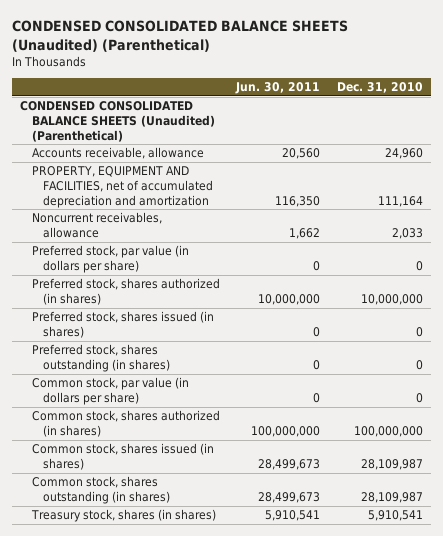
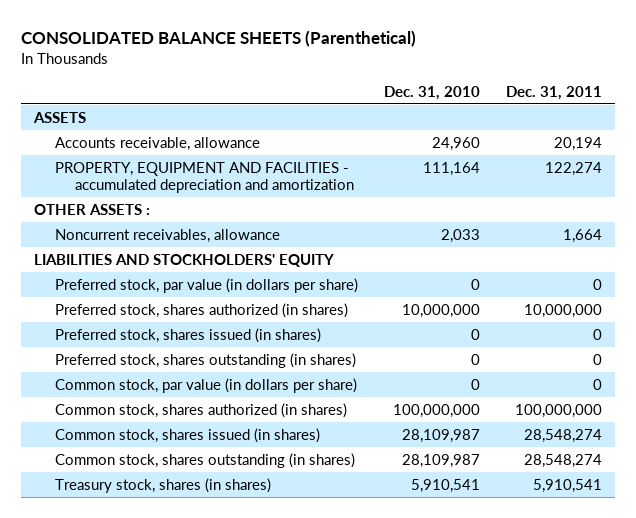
[12,19,349,52] CONDENSED CONSOLIDATED BALANCE SHEETS (Unaudited) (Parenthetical) -> [21,30,417,48] CONSOLIDATED BALANCE SHEETS (Parenthetical)
[235,82,321,95] Jun. 30, 2011 -> none
none -> [505,85,602,100] Dec. 31, 2011
[20,101,215,142] CONDENSED CONSOLIDATED BALANCE SHEETS (Unaudited) (Parenthetical) -> none
none -> [33,111,87,123] ASSETS
[31,166,213,208] PROPERTY, EQUIPMENT AND FACILITIES, net of accumulated depreciation and amortization -> [54,161,354,194] PROPERTY, EQUIPMENT AND FACILITIES - accumulated depreciation and amortization
none -> [34,203,151,215] OTHER ASSETS :
none -> [34,253,335,267] LIABILITIES AND STOCKHOLDERS' EQUITY

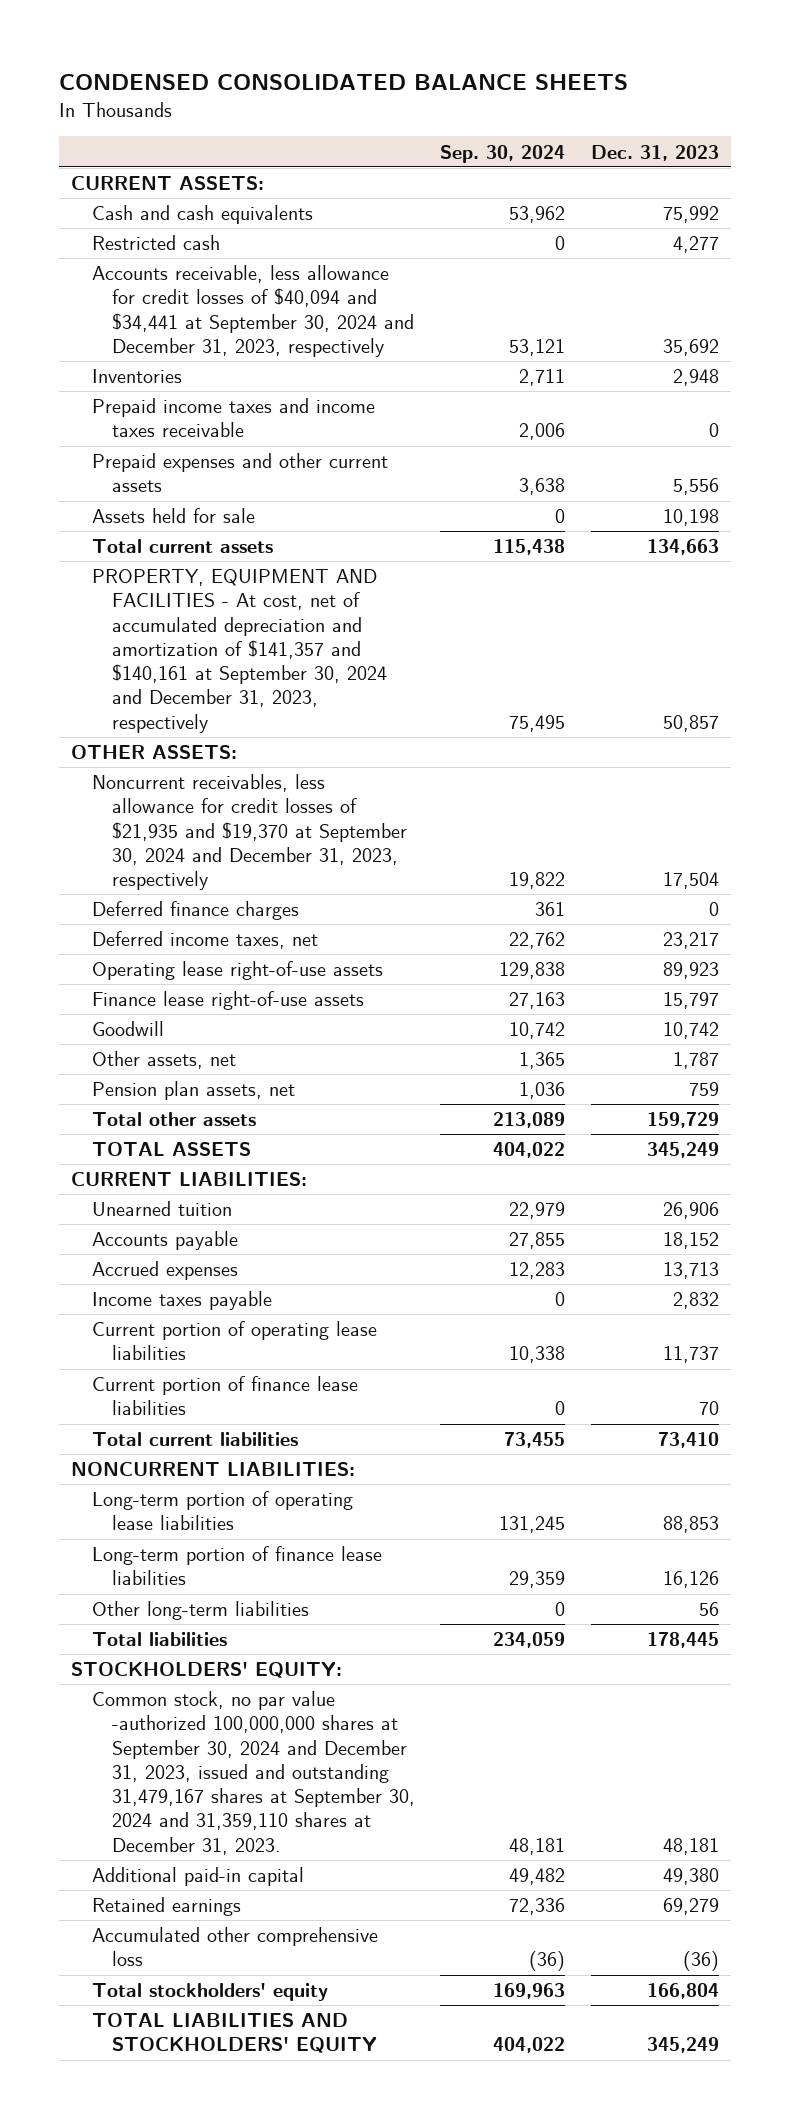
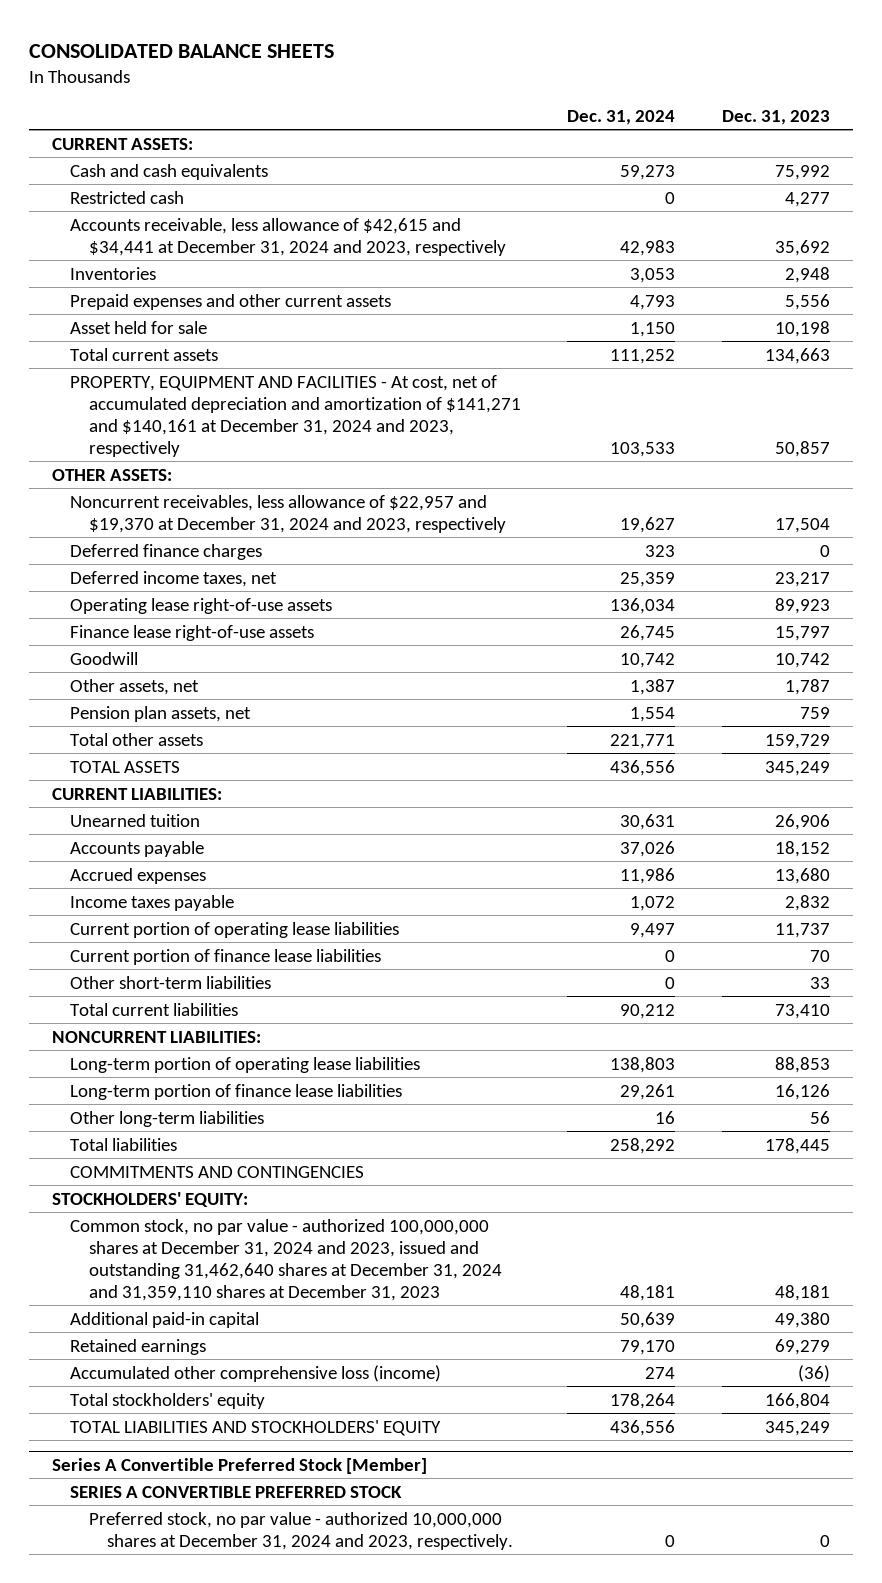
[58,73,628,90] CONDENSED CONSOLIDATED BALANCE SHEETS -> [28,44,334,59] CONSOLIDATED BALANCE SHEETS
[440,144,566,163] Sep. 30, 2024 -> none
none -> [567,109,676,125] Dec. 31, 2024
[91,265,415,357] Accounts receivable, less allowance for credit losses of $40,094 and $34,441 at September 30, 2024 and December 31, 2023, respectively -> [70,217,506,256] Accounts receivable, less allowance of $42,615 and $34,441 at December 31, 2024 and 2023, respectively
[91,398,375,438] Prepaid income taxes and income taxes receivable -> none
[91,508,255,524] Assets held for sale -> [70,320,208,334] Asset held for sale
[91,569,388,733] PROPERTY, EQUIPMENT AND FACILITIES - At cost, net of accumulated depreciation and amortization of $141,357 and $140,161 at September 30, 2024 and December 31, 2023, respectively -> [70,374,521,457] PROPERTY, EQUIPMENT AND FACILITIES - At cost, net of accumulated depreciation and amortization of $141,271 and $140,161 at December 31, 2024 and 2023, respectively
[91,774,408,891] Noncurrent receivables, less allowance for credit losses of $21,935 and $19,370 at September 30, 2024 and December 31, 2023, respectively -> [70,494,506,533] Noncurrent receivables, less allowance of $22,957 and $19,370 at December 31, 2024 and 2023, respectively
[662,1262,719,1280] 13,713 -> [775,867,831,884] 13,680
none -> [70,975,272,989] Other short-term liabilities
none -> [70,1165,365,1178] COMMITMENTS AND CONTINGENCIES
[91,1691,416,1855] Common stock, no par value -authorized 100,000,000 shares at September 30, 2024 and December 31, 2023, issued and outstanding 31,479,167 shares at September 30, 2024 and 31,359,110 shares at December 31, 2023. -> [70,1218,502,1301] Common stock, no par value - authorized 100,000,000 shares at December 31, 2024 and 2023, issued and outstanding 31,462,640 shares at December 31, 2024 and 31,359,110 shares at December 31, 2023
[91,1927,378,1967] Accumulated other comprehensive loss -> [70,1364,442,1382] Accumulated other comprehensive loss (income)
none -> [52,1457,428,1474] Series A Convertible Preferred Stock [Member]
none -> [70,1485,403,1498] SERIES A CONVERTIBLE PREFERRED STOCK
none -> [88,1511,513,1550] Preferred stock, no par value - authorized 10,000,000 shares at December 31, 2024 and 2023, respectively.

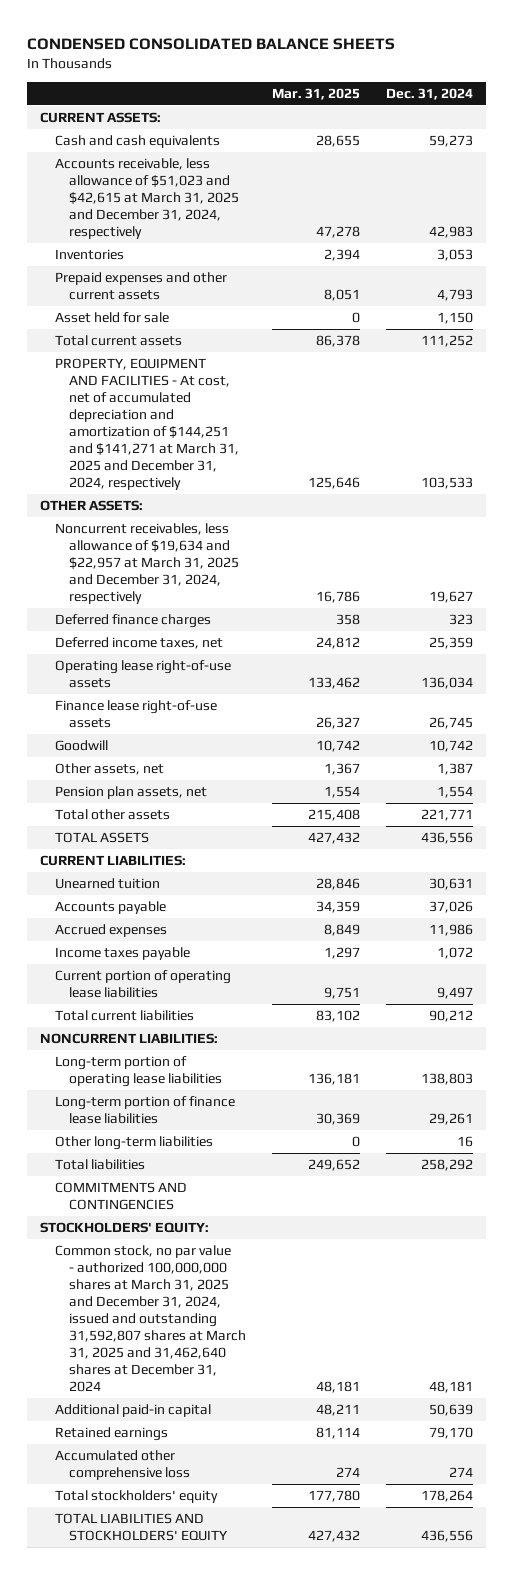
[28,44,334,59] CONSOLIDATED BALANCE SHEETS -> [26,37,395,50] CONDENSED CONSOLIDATED BALANCE SHEETS
[722,109,831,125] Dec. 31, 2023 -> none
none -> [272,87,361,100] Mar. 31, 2025
[70,190,185,204] Restricted cash -> none
[70,217,506,256] Accounts receivable, less allowance of $42,615 and $34,441 at December 31, 2024 and 2023, respectively -> [54,158,240,239] Accounts receivable, less allowance of $51,023 and $42,615 at March 31, 2025 and December 31, 2024, respectively
[70,374,521,457] PROPERTY, EQUIPMENT AND FACILITIES - At cost, net of accumulated depreciation and amortization of $141,271 and $140,161 at December 31, 2024 and 2023, respectively -> [54,358,240,490] PROPERTY, EQUIPMENT AND FACILITIES - At cost, net of accumulated depreciation and amortization of $144,251 and $141,271 at March 31, 2025 and December 31, 2024, respectively
[70,494,506,533] Noncurrent receivables, less allowance of $22,957 and $19,370 at December 31, 2024 and 2023, respectively -> [54,523,240,604] Noncurrent receivables, less allowance of $19,634 and $22,957 at March 31, 2025 and December 31, 2024, respectively
[70,948,382,965] Current portion of finance lease liabilities -> none
[70,975,272,989] Other short-term liabilities -> none
[70,1218,502,1301] Common stock, no par value - authorized 100,000,000 shares at December 31, 2024 and 2023, issued and outstanding 31,462,640 shares at December 31, 2024 and 31,359,110 shares at December 31, 2023 -> [54,1245,247,1392] Common stock, no par value - authorized 100,000,000 shares at March 31, 2025 and December 31, 2024, issued and outstanding 31,592,807 shares at March 31, 2025 and 31,462,640 shares at December 31, 2024
[70,1364,442,1382] Accumulated other comprehensive loss (income) -> [54,1450,191,1481] Accumulated other comprehensive loss
[52,1457,428,1474] Series A Convertible Preferred Stock [Member] -> none
[70,1485,403,1498] SERIES A CONVERTIBLE PREFERRED STOCK -> none
[88,1511,513,1550] Preferred stock, no par value - authorized 10,000,000 shares at December 31, 2024 and 2023, respectively. -> none

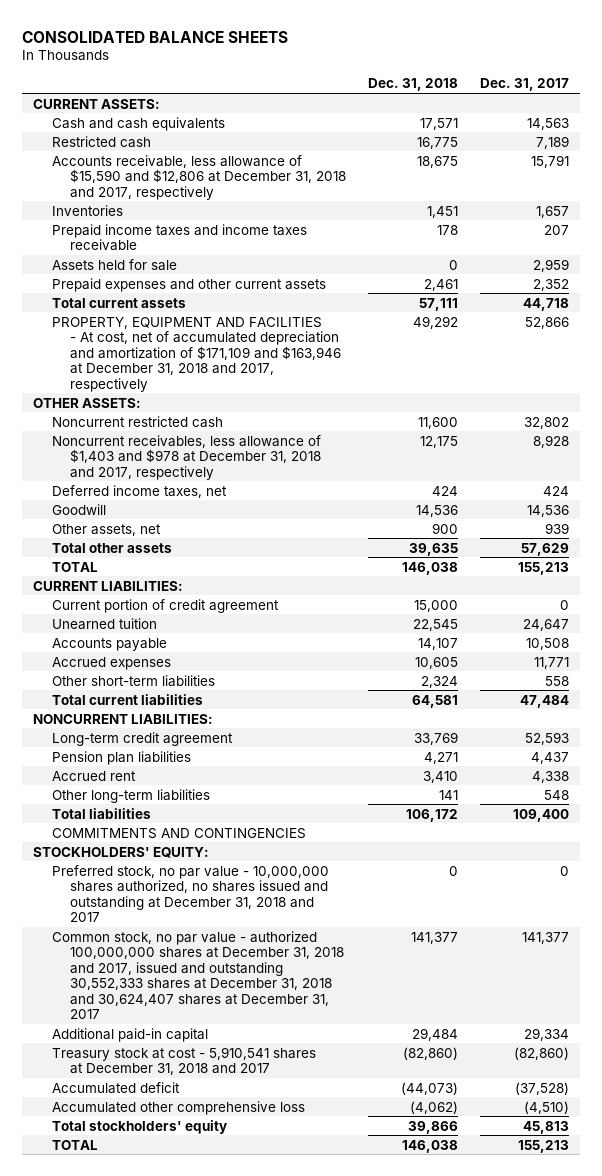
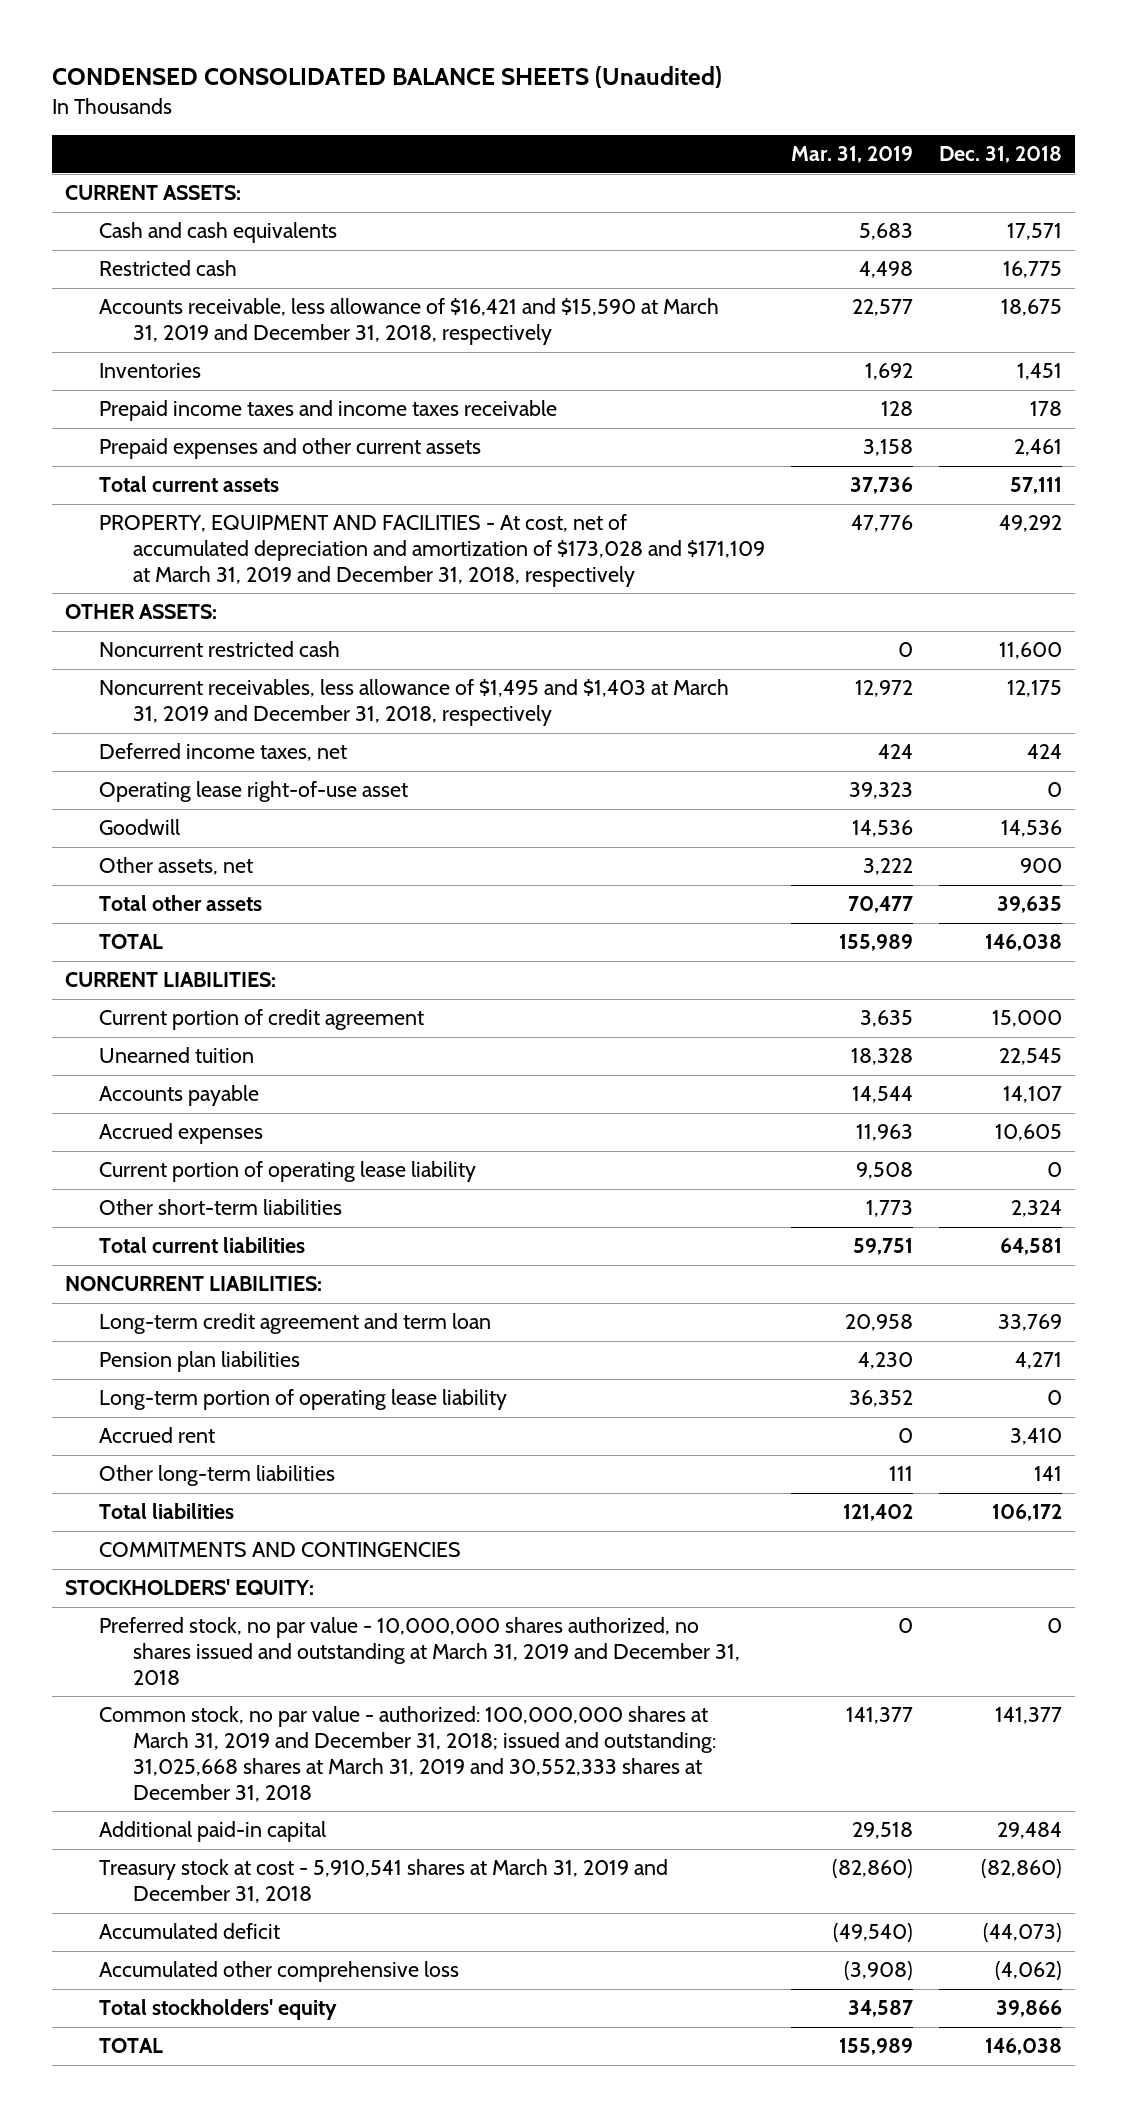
[21,30,288,43] CONSOLIDATED BALANCE SHEETS -> [51,65,722,88] CONDENSED CONSOLIDATED BALANCE SHEETS (Unaudited)
[480,78,570,92] Dec. 31, 2017 -> none
none -> [790,146,913,164] Mar. 31, 2019
[51,154,347,200] Accounts receivable, less allowance of $15,590 and $12,806 at December 31, 2018 and 2017, respectively -> [98,298,719,346] Accounts receivable, less allowance of $16,421 and $15,590 at March 31, 2019 and December 31, 2018, respectively
[51,258,177,271] Assets held for sale -> none
[51,316,342,392] PROPERTY, EQUIPMENT AND FACILITIES - At cost, net of accumulated depreciation and amortization of $171,109 and $163,946 at December 31, 2018 and 2017, respectively -> [98,514,765,588] PROPERTY, EQUIPMENT AND FACILITIES - At cost, net of accumulated depreciation and amortization of $173,028 and $171,109 at March 31, 2019 and December 31, 2018, respectively
[51,434,322,480] Noncurrent receivables, less allowance of $1,403 and $978 at December 31, 2018 and 2017, respectively -> [98,679,729,727] Noncurrent receivables, less allowance of $1,495 and $1,403 at March 31, 2019 and December 31, 2018, respectively
none -> [98,781,408,803] Operating lease right-of-use asset
none -> [98,1161,476,1183] Current portion of operating lease liability
[51,731,233,746] Long-term credit agreement -> [98,1313,491,1335] Long-term credit agreement and term loan
none -> [98,1389,507,1411] Long-term portion of operating lease liability
[51,864,329,923] Preferred stock, no par value - 10,000,000 shares authorized, no shares issued and outstanding at December 31, 2018 and 2017 -> [98,1617,740,1686] Preferred stock, no par value - 10,000,000 shares authorized, no shares issued and outstanding at March 31, 2019 and December 31, 2018
[51,930,345,1020] Common stock, no par value - authorized 100,000,000 shares at December 31, 2018 and 2017, issued and outstanding 30,552,333 shares at December 31, 2018 and 30,624,407 shares at December 31, 2017 -> [98,1706,716,1802] Common stock, no par value - authorized: 100,000,000 shares at March 31, 2019 and December 31, 2018; issued and outstanding: 31,025,668 shares at March 31, 2019 and 30,552,333 shares at December 31, 2018
[51,1046,316,1076] Treasury stock at cost - 5,910,541 shares at December 31, 2018 and 2017 -> [98,1859,668,1904] Treasury stock at cost - 5,910,541 shares at March 31, 2019 and December 31, 2018

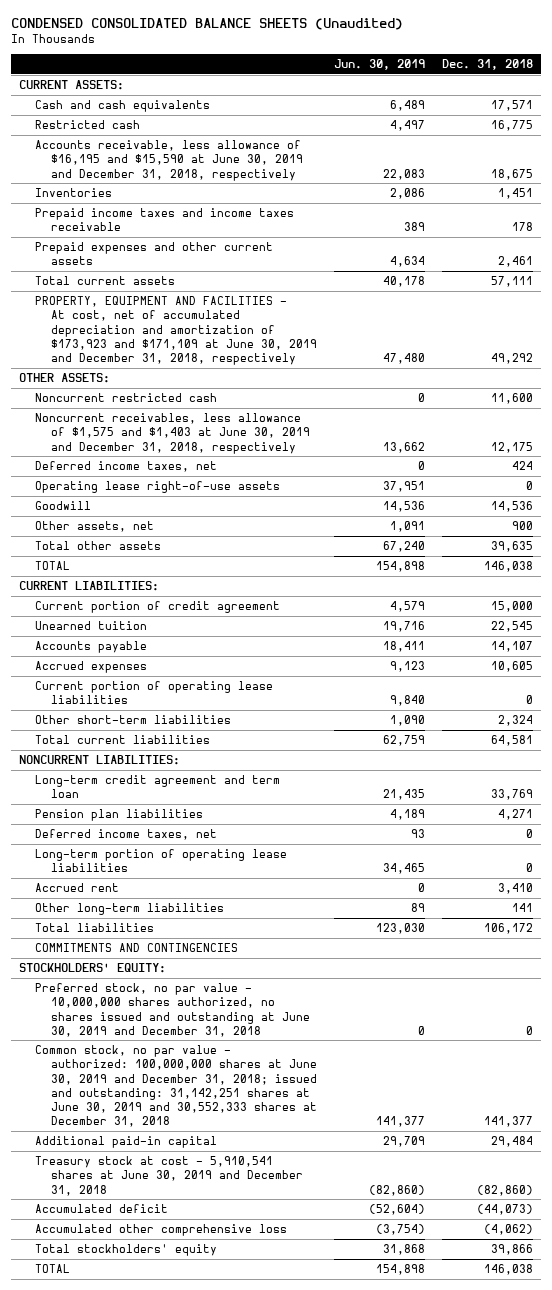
[790,146,913,164] Mar. 31, 2019 -> none
none -> [333,59,425,71] Jun. 30, 2019
[98,298,719,346] Accounts receivable, less allowance of $16,421 and $15,590 at March 31, 2019 and December 31, 2018, respectively -> [35,140,304,181] Accounts receivable, less allowance of $16,195 and $15,590 at June 30, 2019 and December 31, 2018, respectively
[98,514,765,588] PROPERTY, EQUIPMENT AND FACILITIES - At cost, net of accumulated depreciation and amortization of $173,028 and $171,109 at March 31, 2019 and December 31, 2018, respectively -> [35,296,318,366] PROPERTY, EQUIPMENT AND FACILITIES - At cost, net of accumulated depreciation and amortization of $173,923 and $171,109 at June 30, 2019 and December 31, 2018, respectively
[98,679,729,727] Noncurrent receivables, less allowance of $1,495 and $1,403 at March 31, 2019 and December 31, 2018, respectively -> [35,413,311,454] Noncurrent receivables, less allowance of $1,575 and $1,403 at June 30, 2019 and December 31, 2018, respectively
[98,781,408,803] Operating lease right-of-use asset -> [35,481,281,494] Operating lease right-of-use assets
[98,1161,476,1183] Current portion of operating lease liability -> [35,681,274,705] Current portion of operating lease liabilities
none -> [35,829,218,841] Deferred income taxes, net
[98,1389,507,1411] Long-term portion of operating lease liability -> [35,849,288,873] Long-term portion of operating lease liabilities
[98,1617,740,1686] Preferred stock, no par value - 10,000,000 shares authorized, no shares issued and outstanding at March 31, 2019 and December 31, 2018 -> [35,983,311,1037] Preferred stock, no par value - 10,000,000 shares authorized, no shares issued and outstanding at June 30, 2019 and December 31, 2018
[98,1706,716,1802] Common stock, no par value - authorized: 100,000,000 shares at March 31, 2019 and December 31, 2018; issued and outstanding: 31,025,668 shares at March 31, 2019 and 30,552,333 shares at December 31, 2018 -> [35,1045,318,1128] Common stock, no par value - authorized: 100,000,000 shares at June 30, 2019 and December 31, 2018; issued and outstanding: 31,142,251 shares at June 30, 2019 and 30,552,333 shares at December 31, 2018
[98,1859,668,1904] Treasury stock at cost - 5,910,541 shares at March 31, 2019 and December 31, 2018 -> [35,1156,304,1196] Treasury stock at cost - 5,910,541 shares at June 30, 2019 and December 31, 2018

